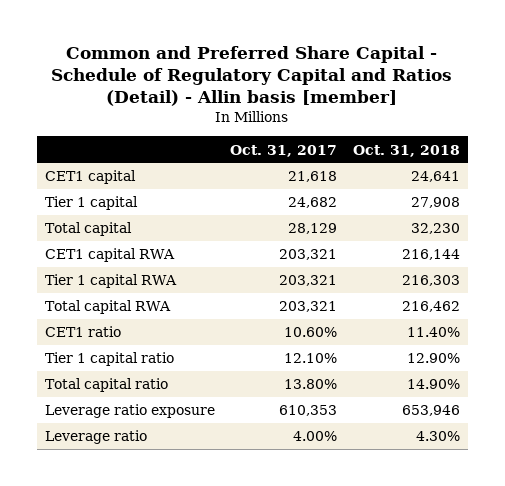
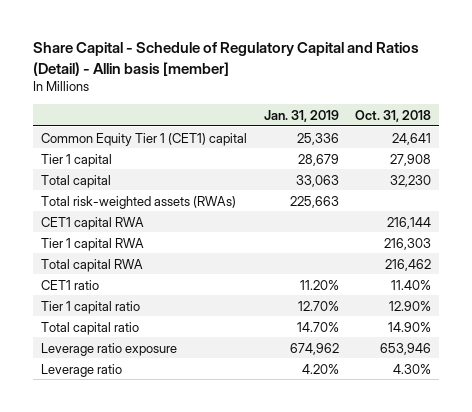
[51,45,453,106] Common and Preferred Share Capital - Schedule of Regulatory Capital and Ratios (Detail) - Allin basis [member] -> [32,42,419,76] Share Capital - Schedule of Regulatory Capital and Ratios (Detail) - Allin basis [member]
[230,144,338,157] Oct. 31, 2017 -> none
none -> [263,110,339,123] Jan. 31, 2019
[44,170,136,185] CET1 capital -> [41,132,248,146] Common Equity Tier 1 (CET1) capital
none -> [41,195,237,209] Total risk-weighted assets (RWAs)

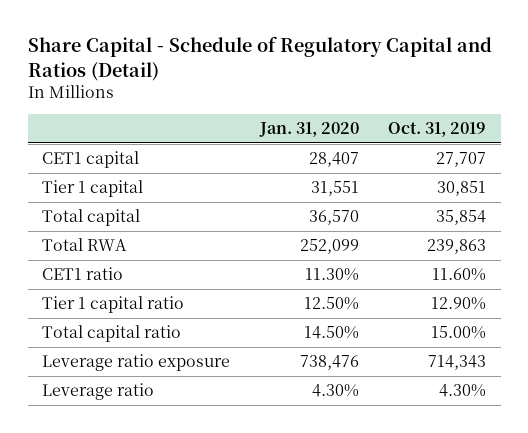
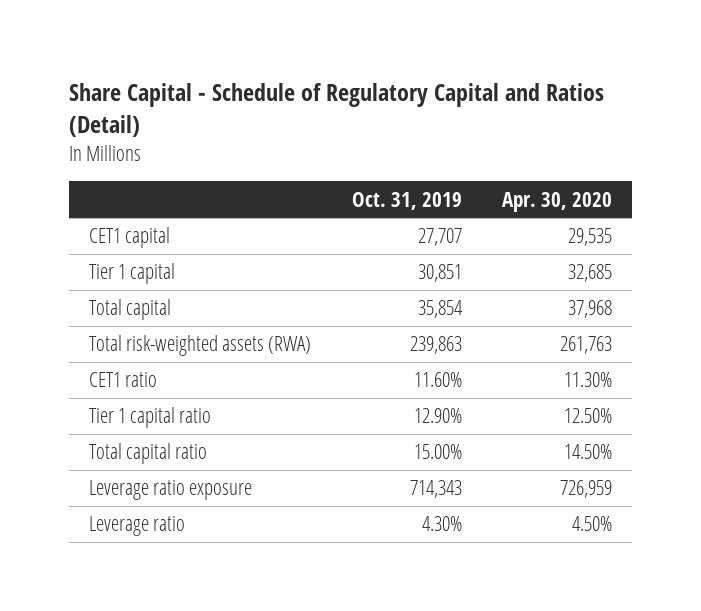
[258,121,359,137] Jan. 31, 2020 -> none
none -> [501,191,612,212] Apr. 30, 2020
[42,238,128,252] Total RWA -> [89,335,312,357] Total risk-weighted assets (RWA)

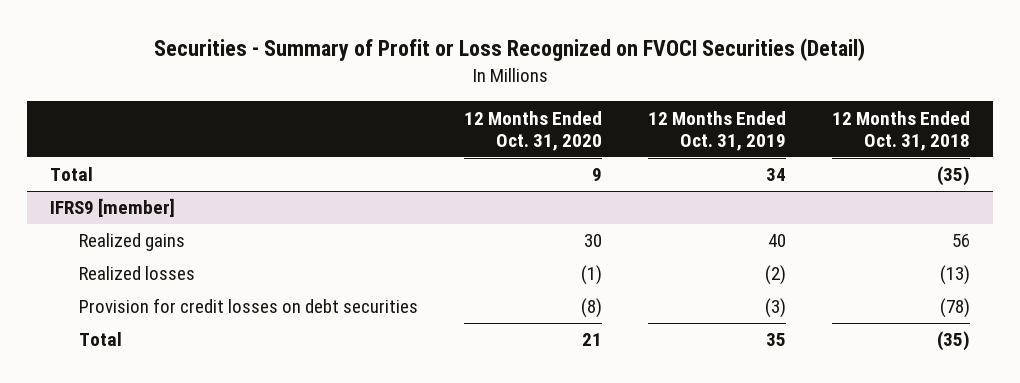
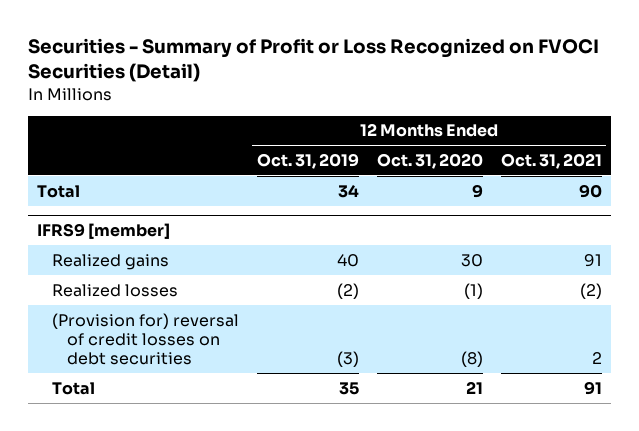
[832,110,971,152] 12 Months Ended Oct. 31, 2018 -> none
none -> [500,152,602,169] Oct. 31, 2021
[79,298,419,314] Provision for credit losses on debt securities -> [52,312,240,366] (Provision for) reversal of credit losses on debt securities

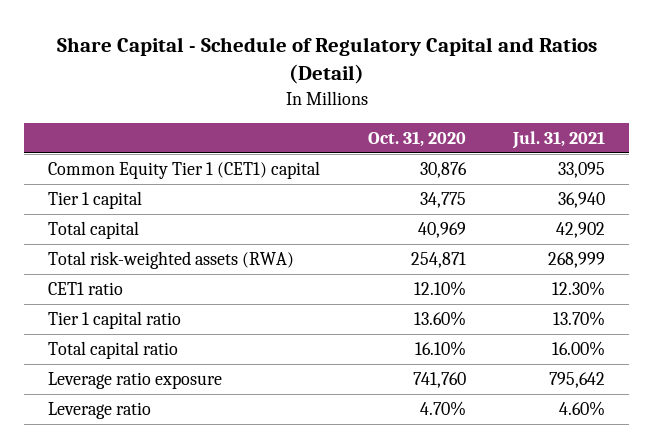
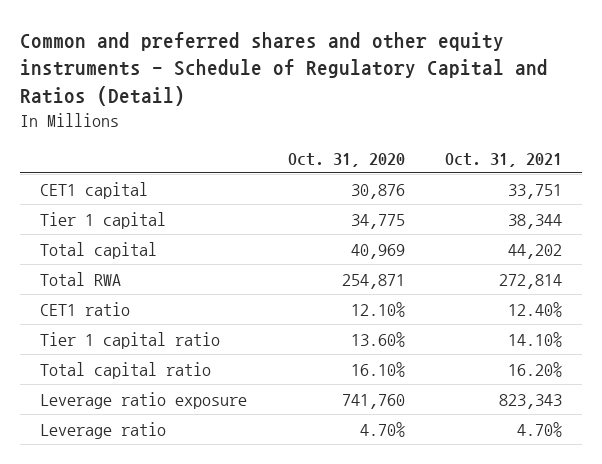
[56,37,597,85] Share Capital - Schedule of Regulatory Capital and Ratios (Detail) -> [19,31,548,106] Common and preferred shares and other equity instruments - Schedule of Regulatory Capital and Ratios (Detail)
[512,130,606,149] Jul. 31, 2021 -> none
none -> [445,152,563,167] Oct. 31, 2021
[48,160,321,179] Common Equity Tier 1 (CET1) capital -> [39,181,148,199] CET1 capital
[48,250,295,269] Total risk-weighted assets (RWA) -> [39,271,121,286] Total RWA

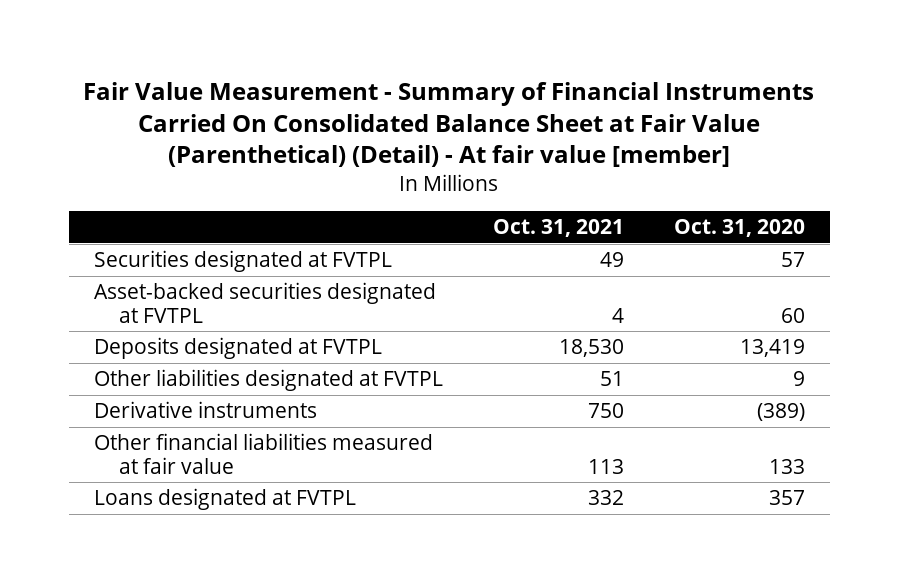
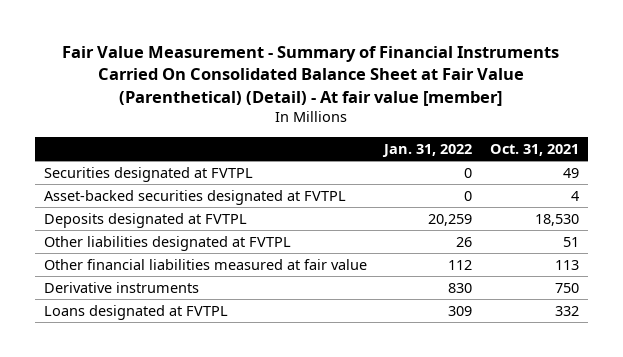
[674,218,806,237] Oct. 31, 2020 -> none
none -> [382,143,473,157] Jan. 31, 2022
[93,401,317,419] Derivative instruments -> [43,281,199,293] Derivative instruments

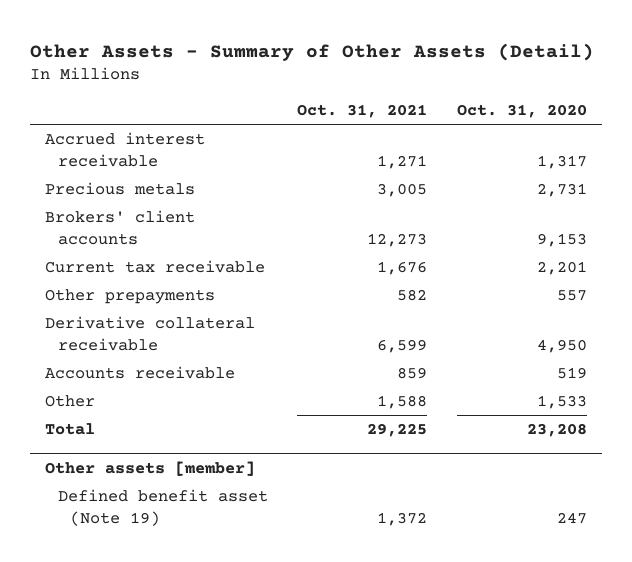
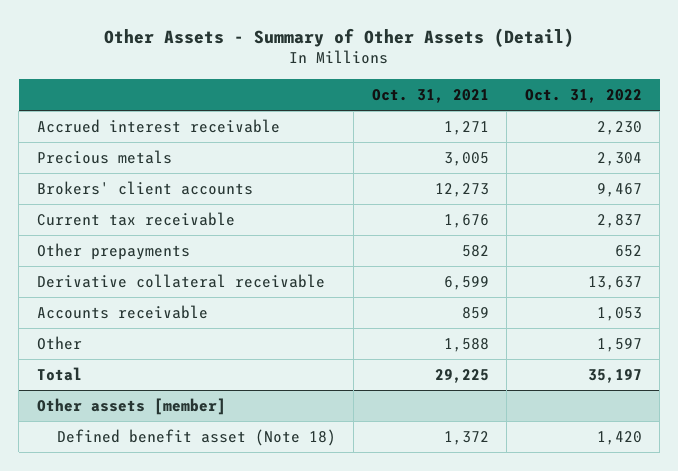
[457,104,588,119] Oct. 31, 2020 -> none
none -> [524,88,642,103] Oct. 31, 2022
[57,488,268,526] Defined benefit asset (Note 19) -> [56,429,336,447] Defined benefit asset (Note 18)

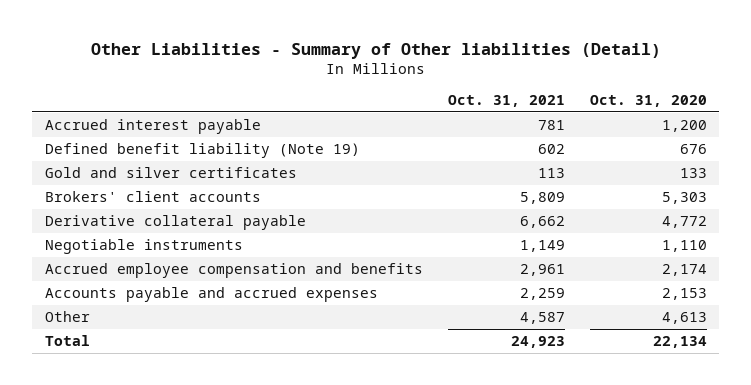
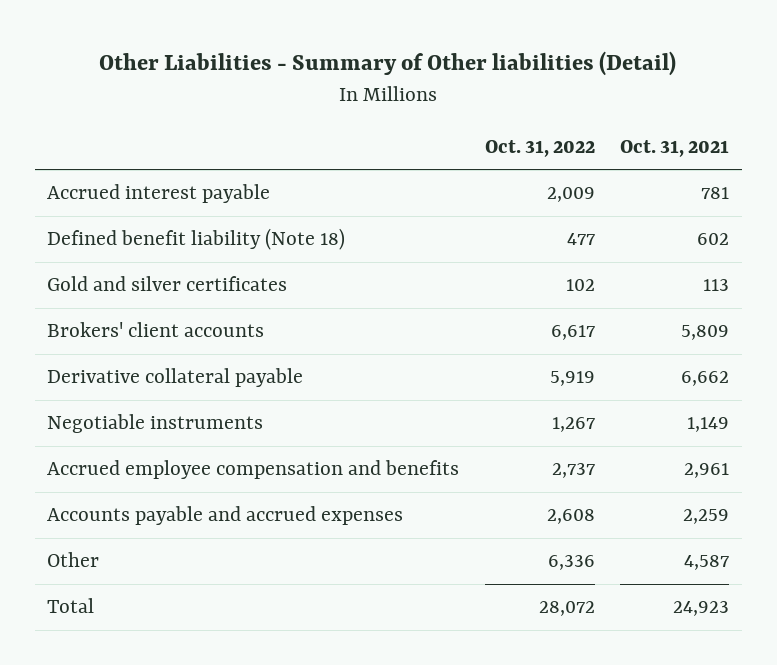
[589,95,707,108] Oct. 31, 2020 -> none
none -> [484,139,595,157] Oct. 31, 2022
[44,142,360,158] Defined benefit liability (Note 19) -> [47,228,346,251] Defined benefit liability (Note 18)

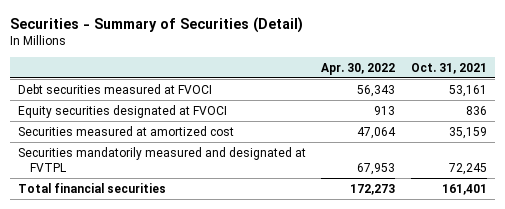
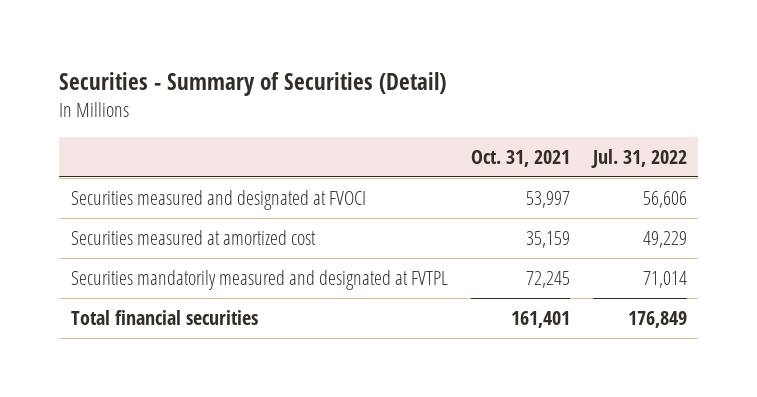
[321,62,396,75] Apr. 30, 2022 -> none
none -> [590,149,687,169] Jul. 31, 2022
[17,104,227,118] Equity securities designated at FVOCI -> none
[17,83,212,94] Debt securities measured at FVOCI -> [70,189,366,210] Securities measured and designated at FVOCI
[449,84,488,97] 53,161 -> [525,190,570,208] 53,997

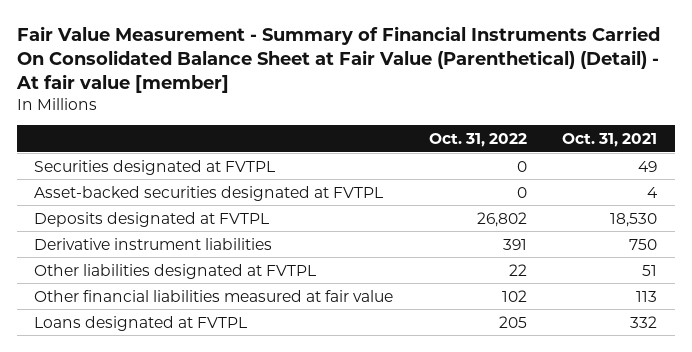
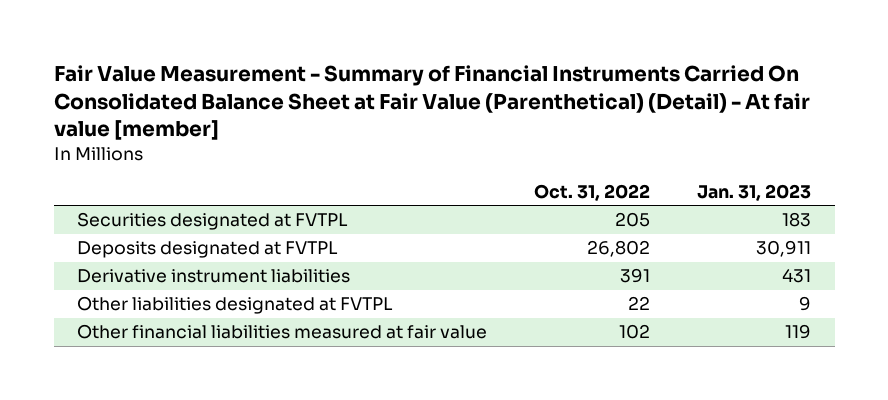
[562,132,658,147] Oct. 31, 2021 -> none
none -> [697,183,812,201] Jan. 31, 2023
[34,185,384,201] Asset-backed securities designated at FVTPL -> none
[516,160,527,172] 0 -> [615,212,651,228] 205
[34,315,248,331] Loans designated at FVTPL -> none

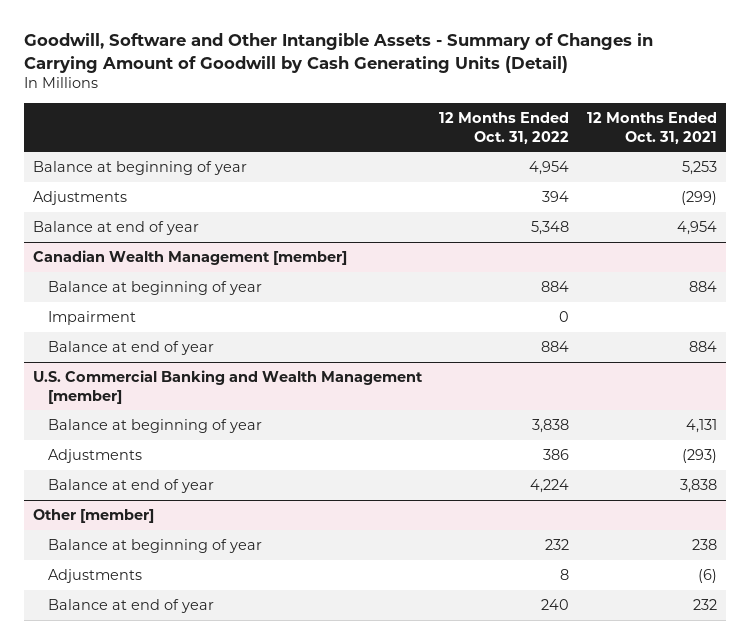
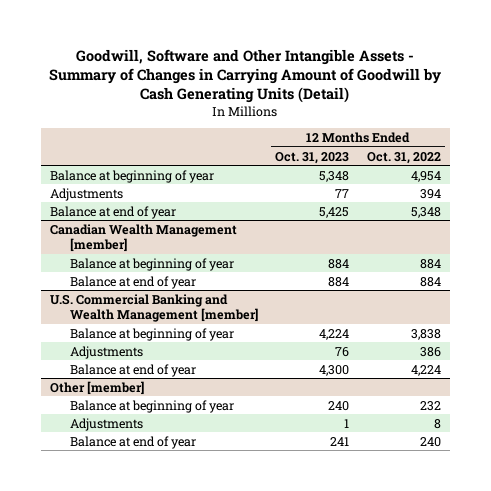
[587,111,718,144] 12 Months Ended Oct. 31, 2021 -> none
none -> [275,151,350,164] Oct. 31, 2023
[47,310,136,325] Impairment -> none

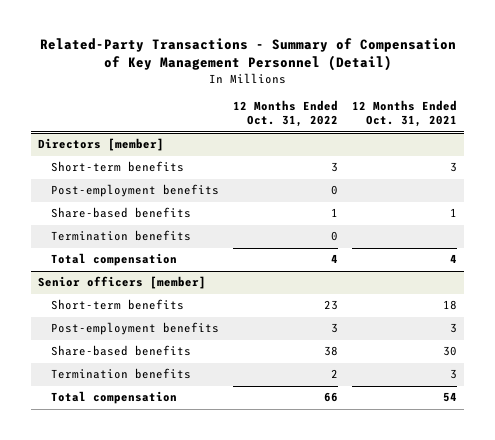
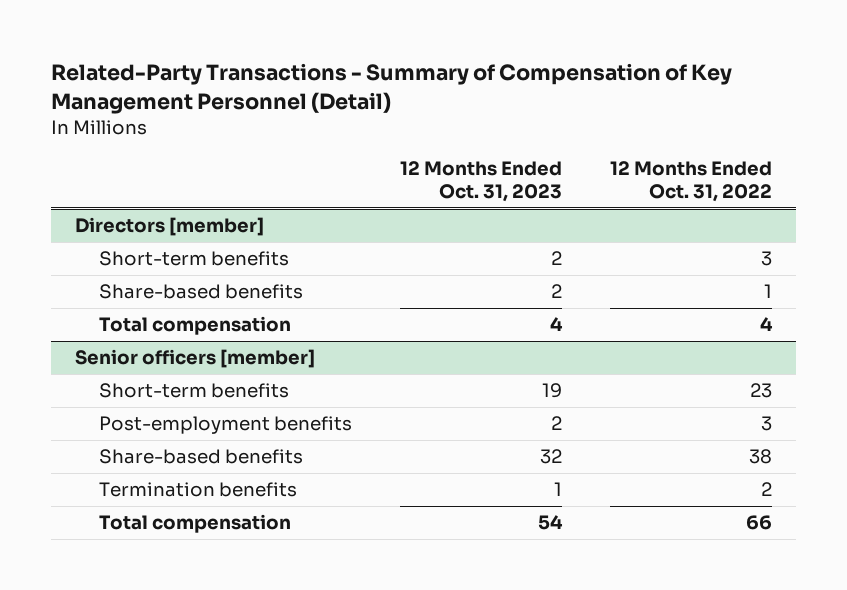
[352,100,458,128] 12 Months Ended Oct. 31, 2021 -> none
none -> [399,161,562,202] 12 Months Ended Oct. 31, 2023
[50,184,219,198] Post-employment benefits -> none
[50,230,191,242] Termination benefits -> none

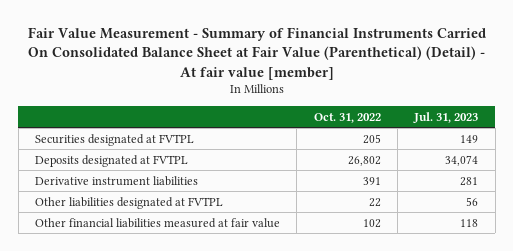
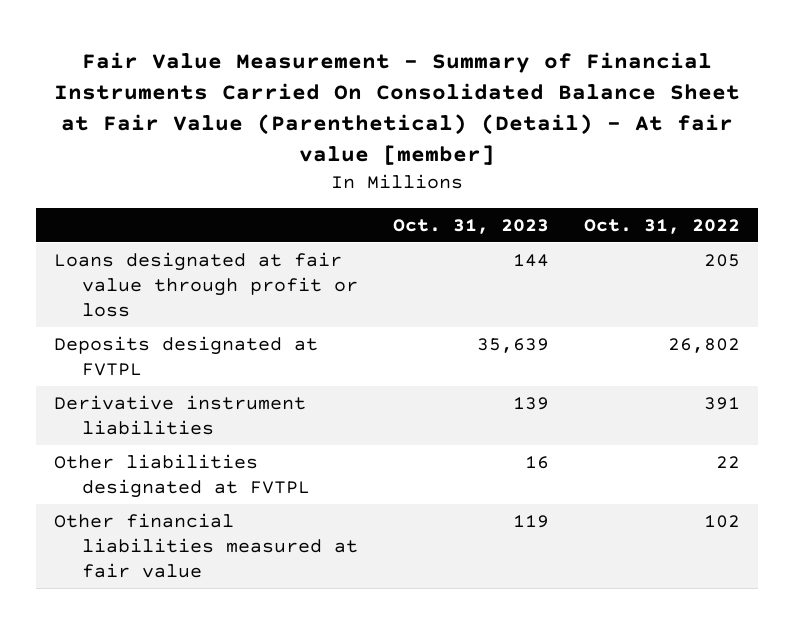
[413,111,479,123] Jul. 31, 2023 -> none
none -> [392,218,549,234] Oct. 31, 2023
[35,133,195,146] Securities designated at FVTPL -> none
none -> [54,251,358,318] Loans designated at fair value through profit or loss

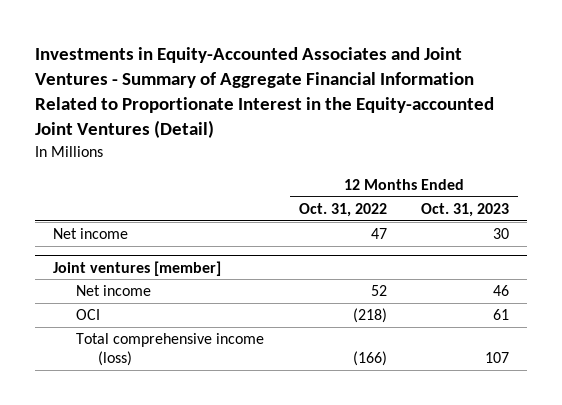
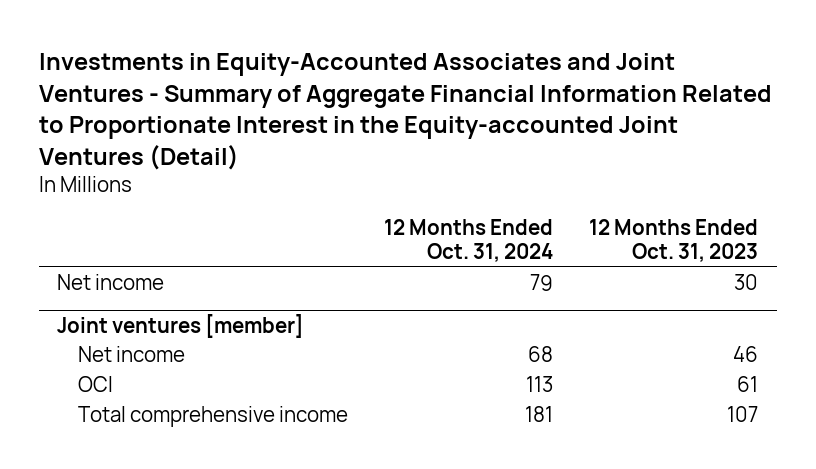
[298,203,387,218] Oct. 31, 2022 -> none
none -> [384,218,554,263] 12 Months Ended Oct. 31, 2024
[75,333,264,366] Total comprehensive income (loss) -> [77,406,348,428] Total comprehensive income

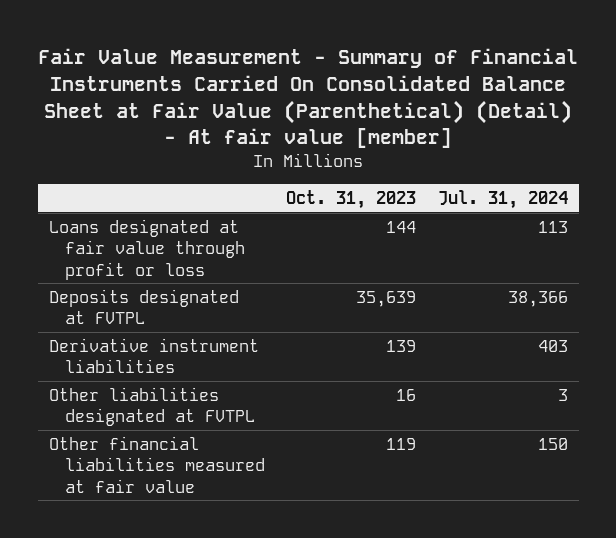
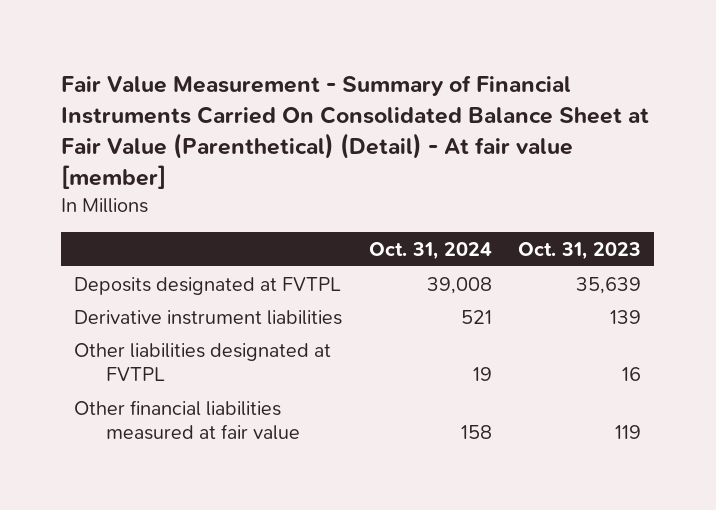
[437,190,568,210] Jul. 31, 2024 -> none
none -> [368,241,492,260] Oct. 31, 2024
[48,218,246,280] Loans designated at fair value through profit or loss -> none

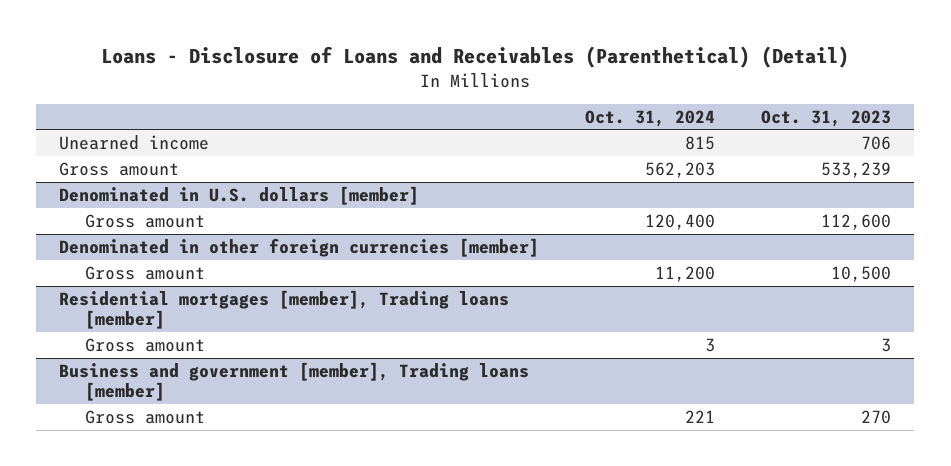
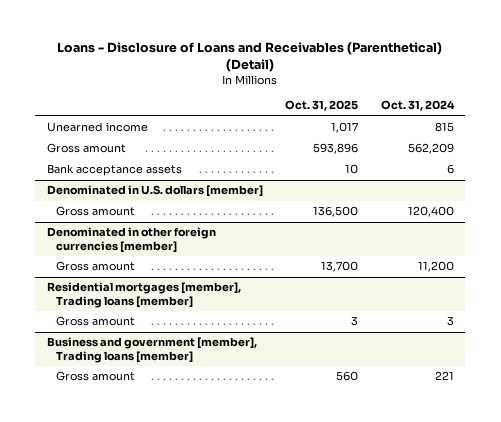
[761,109,892,127] Oct. 31, 2023 -> none
none -> [285,100,359,112] Oct. 31, 2025
[645,161,716,178] 562,203 -> [407,143,454,155] 562,209
none -> [46,164,182,177] Bank acceptance assets

